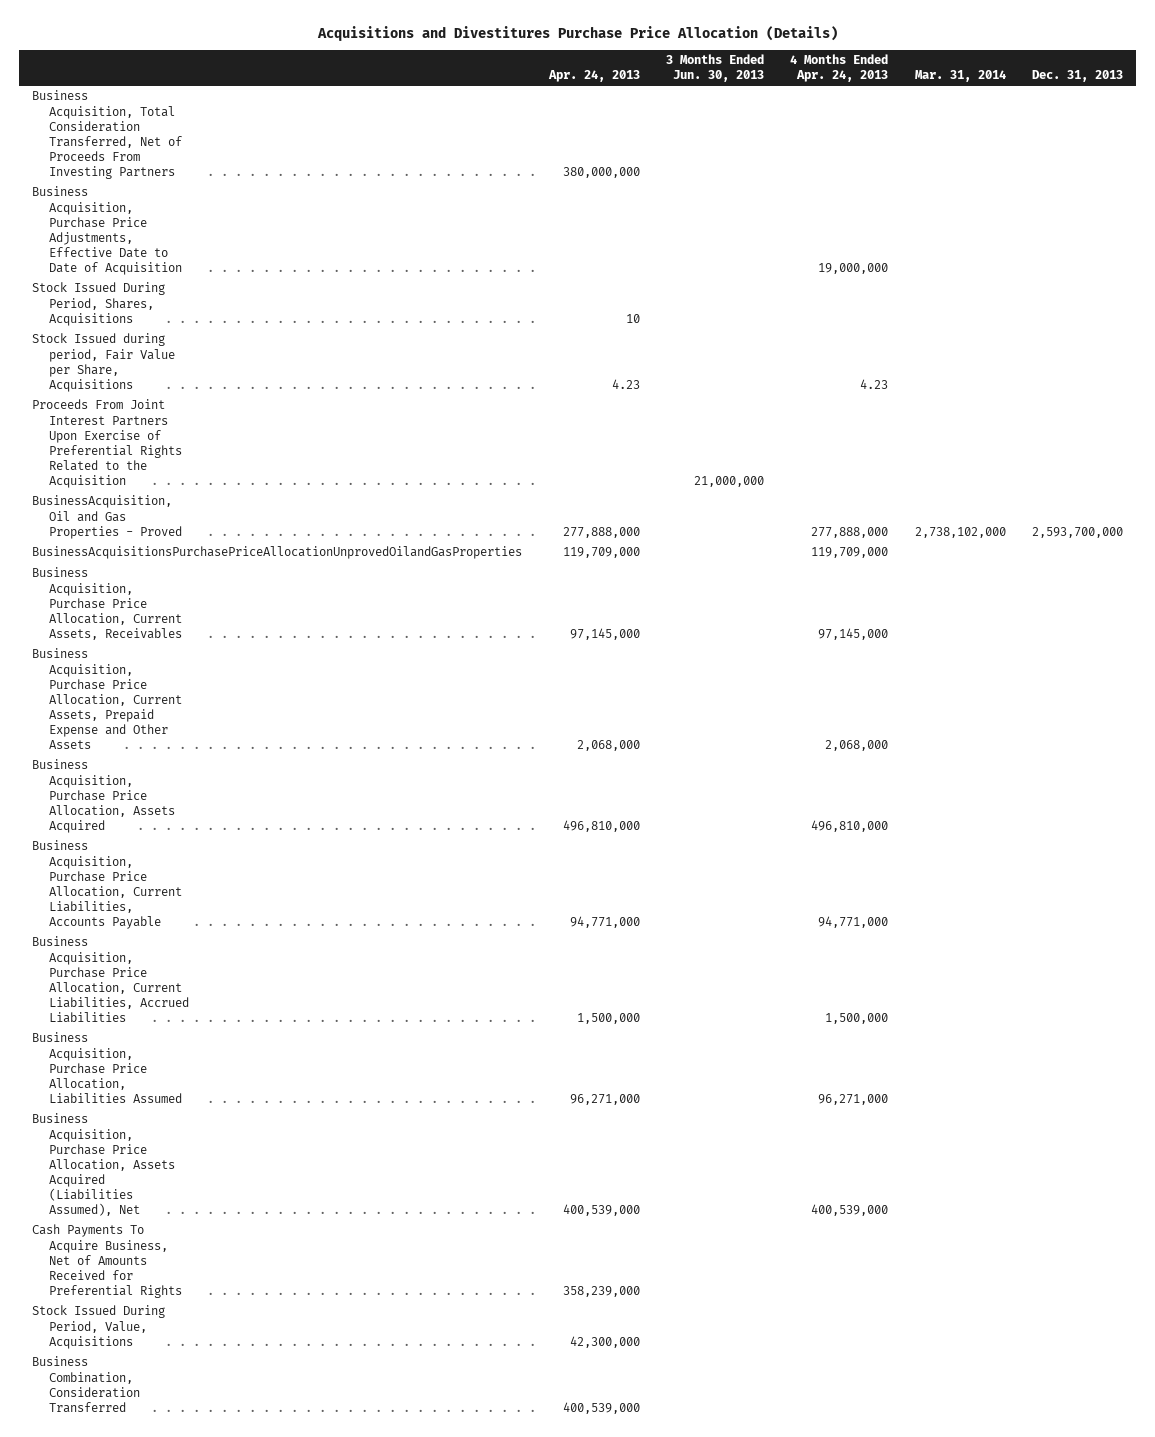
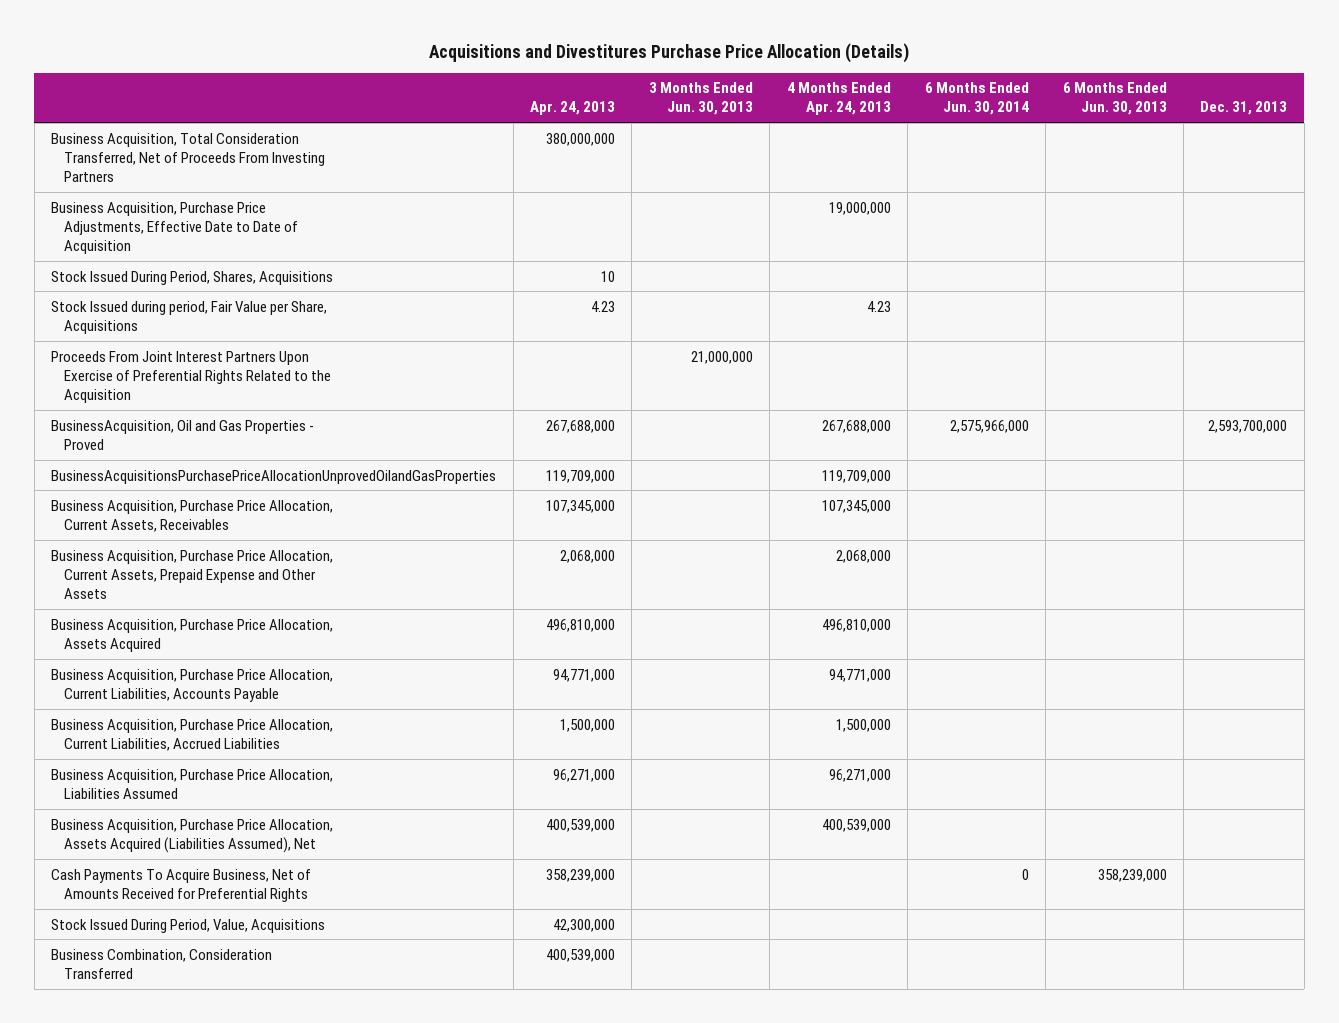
[914,70,1006,83] Mar. 31, 2014 -> none
none -> [924,82,1029,116] 6 Months Ended Jun. 30, 2014
none -> [1062,82,1167,116] 6 Months Ended Jun. 30, 2013
[562,526,640,538] 277,888,000 -> [545,419,615,433] 267,688,000
[811,526,889,538] 277,888,000 -> [821,419,891,433] 267,688,000
[569,627,640,640] 97,145,000 -> [545,499,615,513] 107,345,000
[818,627,889,640] 97,145,000 -> [821,499,891,513] 107,345,000

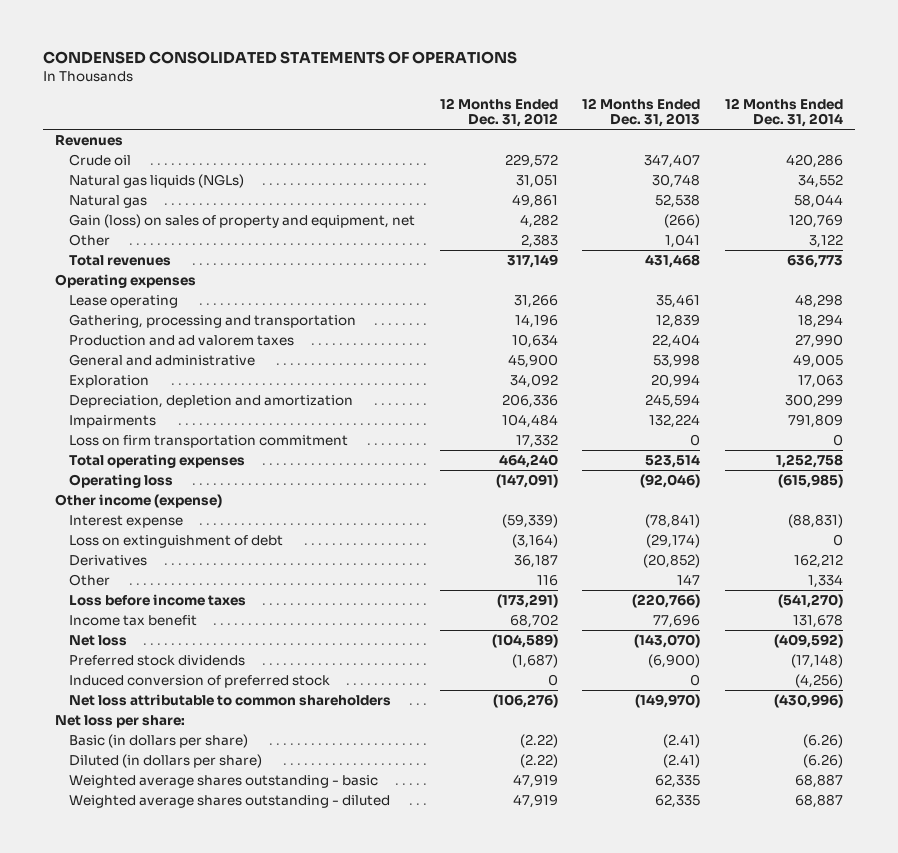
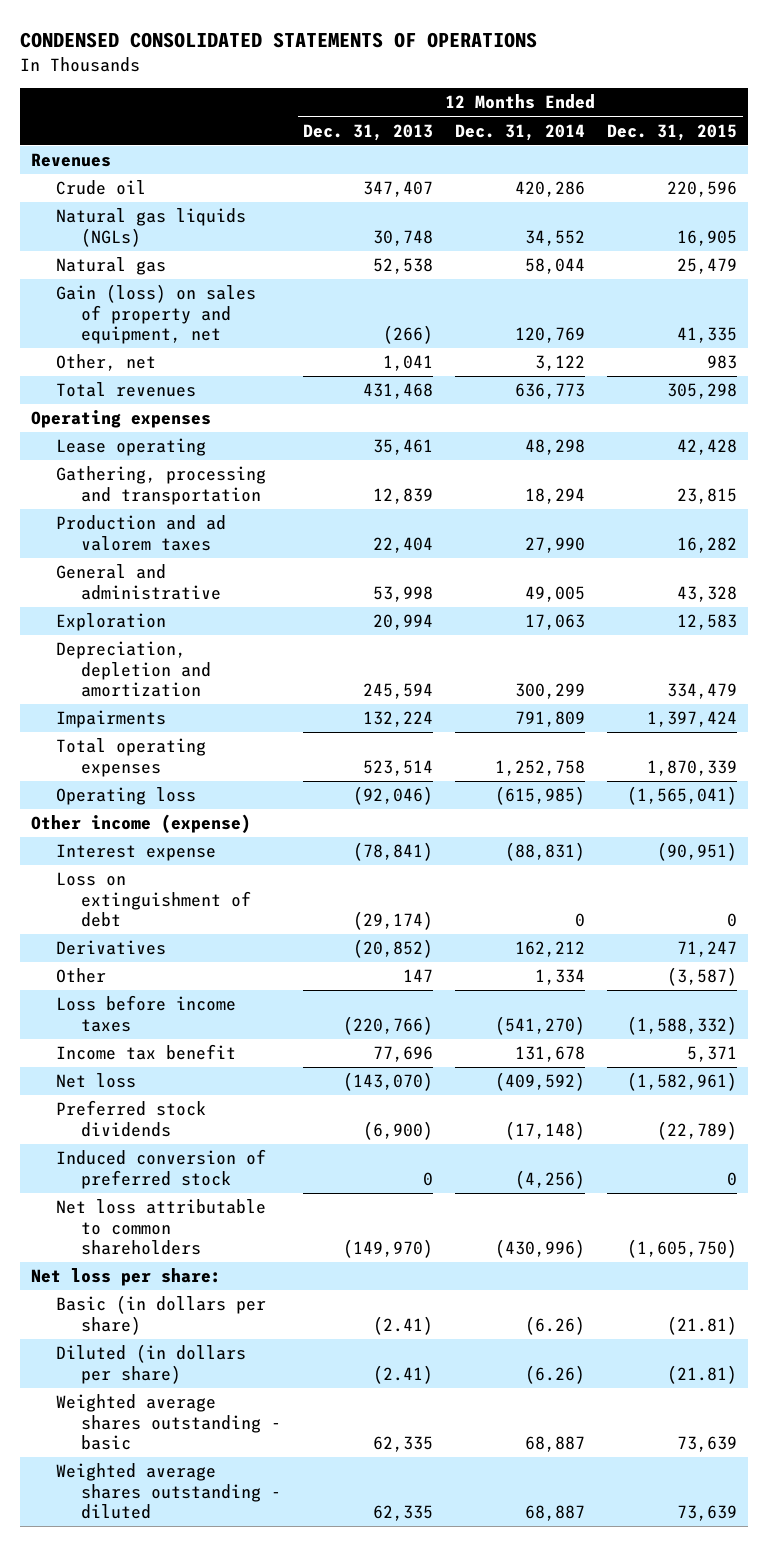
[439,98,558,128] 12 Months Ended Dec. 31, 2012 -> none
none -> [607,123,738,141] Dec. 31, 2015
[68,233,110,246] Other -> [56,354,157,372] Other, net
[68,434,348,448] Loss on firm transportation commitment -> none

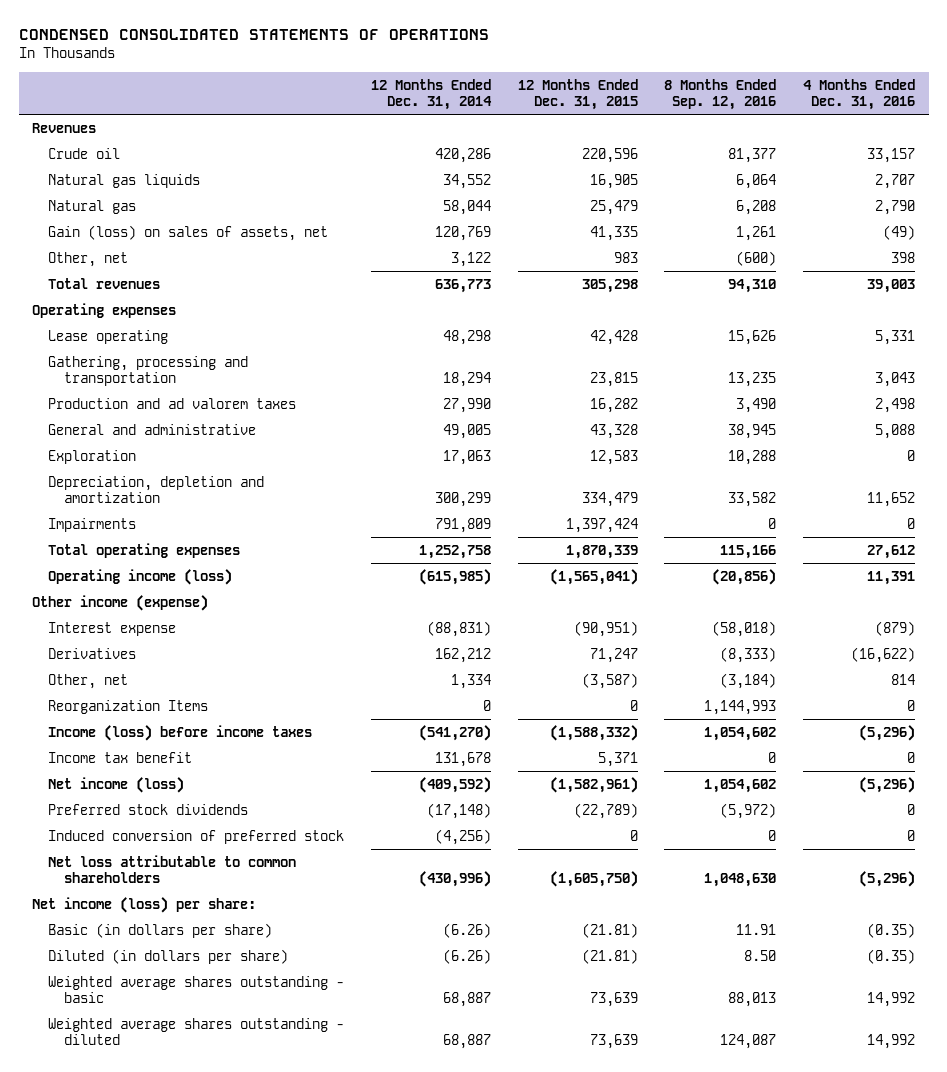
[303,123,434,141] Dec. 31, 2013 -> none
none -> [664,78,777,110] 8 Months Ended Sep. 12, 2016
none -> [803,78,916,110] 4 Months Ended Dec. 31, 2016
[56,208,247,247] Natural gas liquids (NGLs) -> [47,173,200,188] Natural gas liquids
[56,284,257,345] Gain (loss) on sales of property and equipment, net -> [47,224,328,241] Gain (loss) on sales of assets, net
[56,787,197,806] Operating loss -> [47,568,232,585] Operating income (loss)
[56,872,252,928] Loss on extinguishment of debt -> none
[56,968,107,984] Other -> [47,673,128,689] Other, net
none -> [47,699,208,714] Reorganization Items
[56,995,237,1032] Loss before income taxes -> [47,724,312,741] Income (loss) before income taxes
[56,1073,137,1089] Net loss -> [47,776,184,793] Net income (loss)
[30,1268,221,1287] Net loss per share: -> [32,896,257,913] Net income (loss) per share:

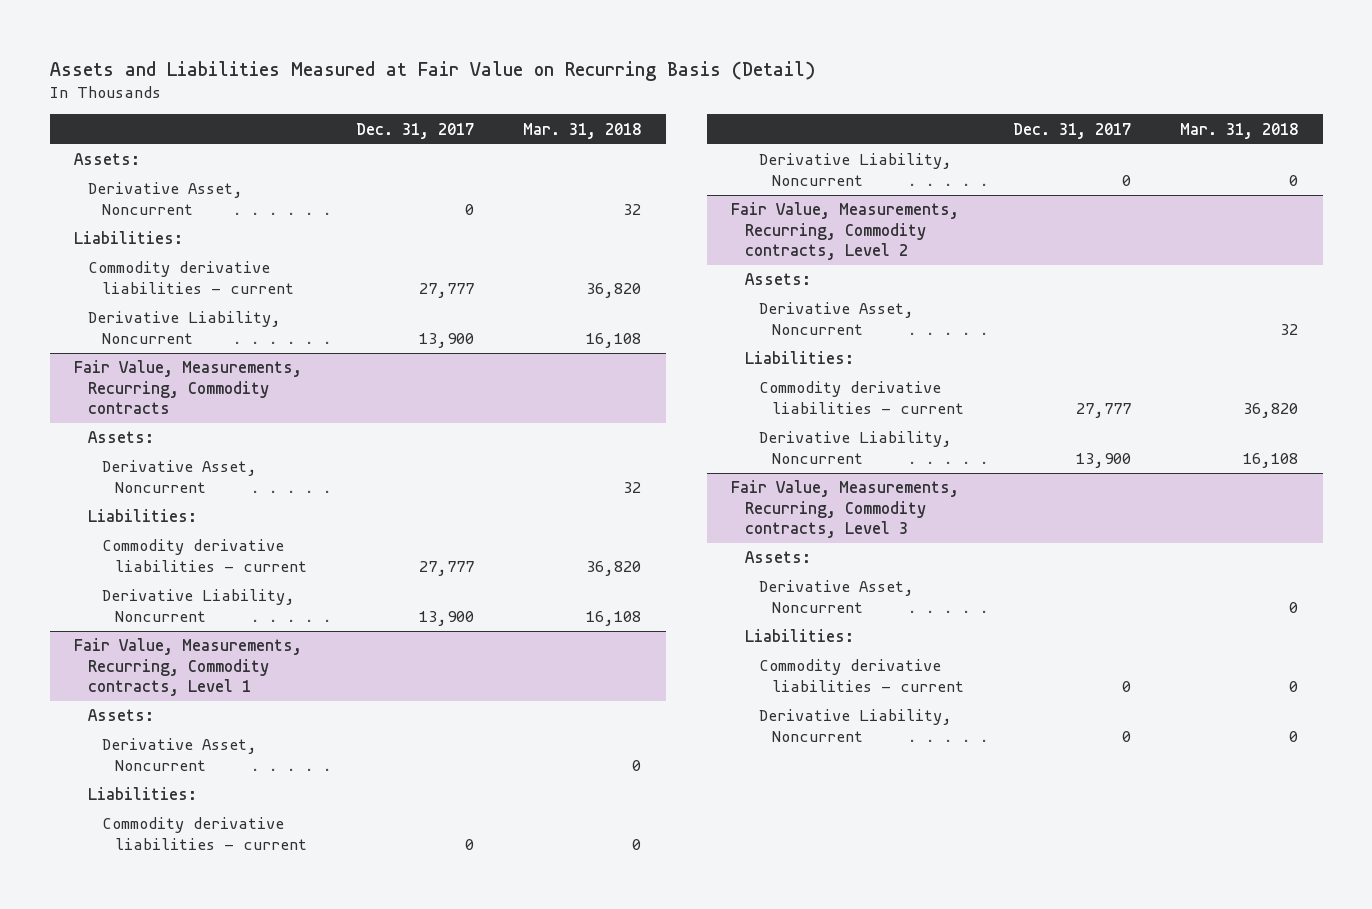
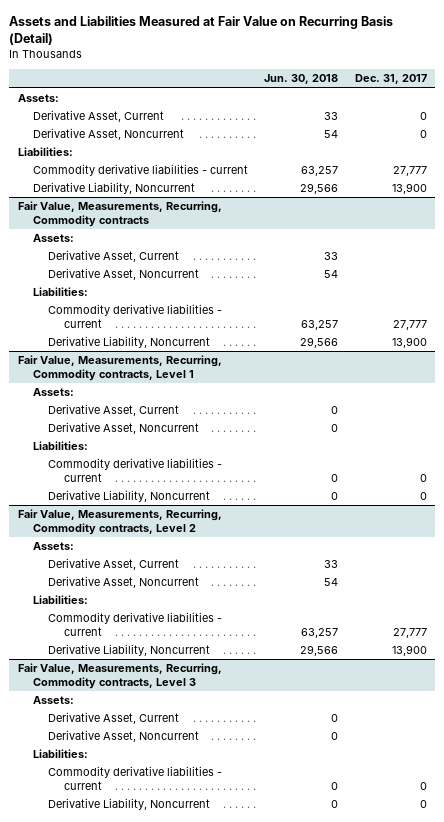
[523,122,642,139] Mar. 31, 2018 -> none
none -> [264,74,339,85] Jun. 30, 2018
none -> [32,110,164,123] Derivative Asset, Current
none -> [48,250,180,263] Derivative Asset, Current
none -> [48,404,180,417] Derivative Asset, Current
none -> [48,558,180,571] Derivative Asset, Current
none -> [48,712,180,725] Derivative Asset, Current

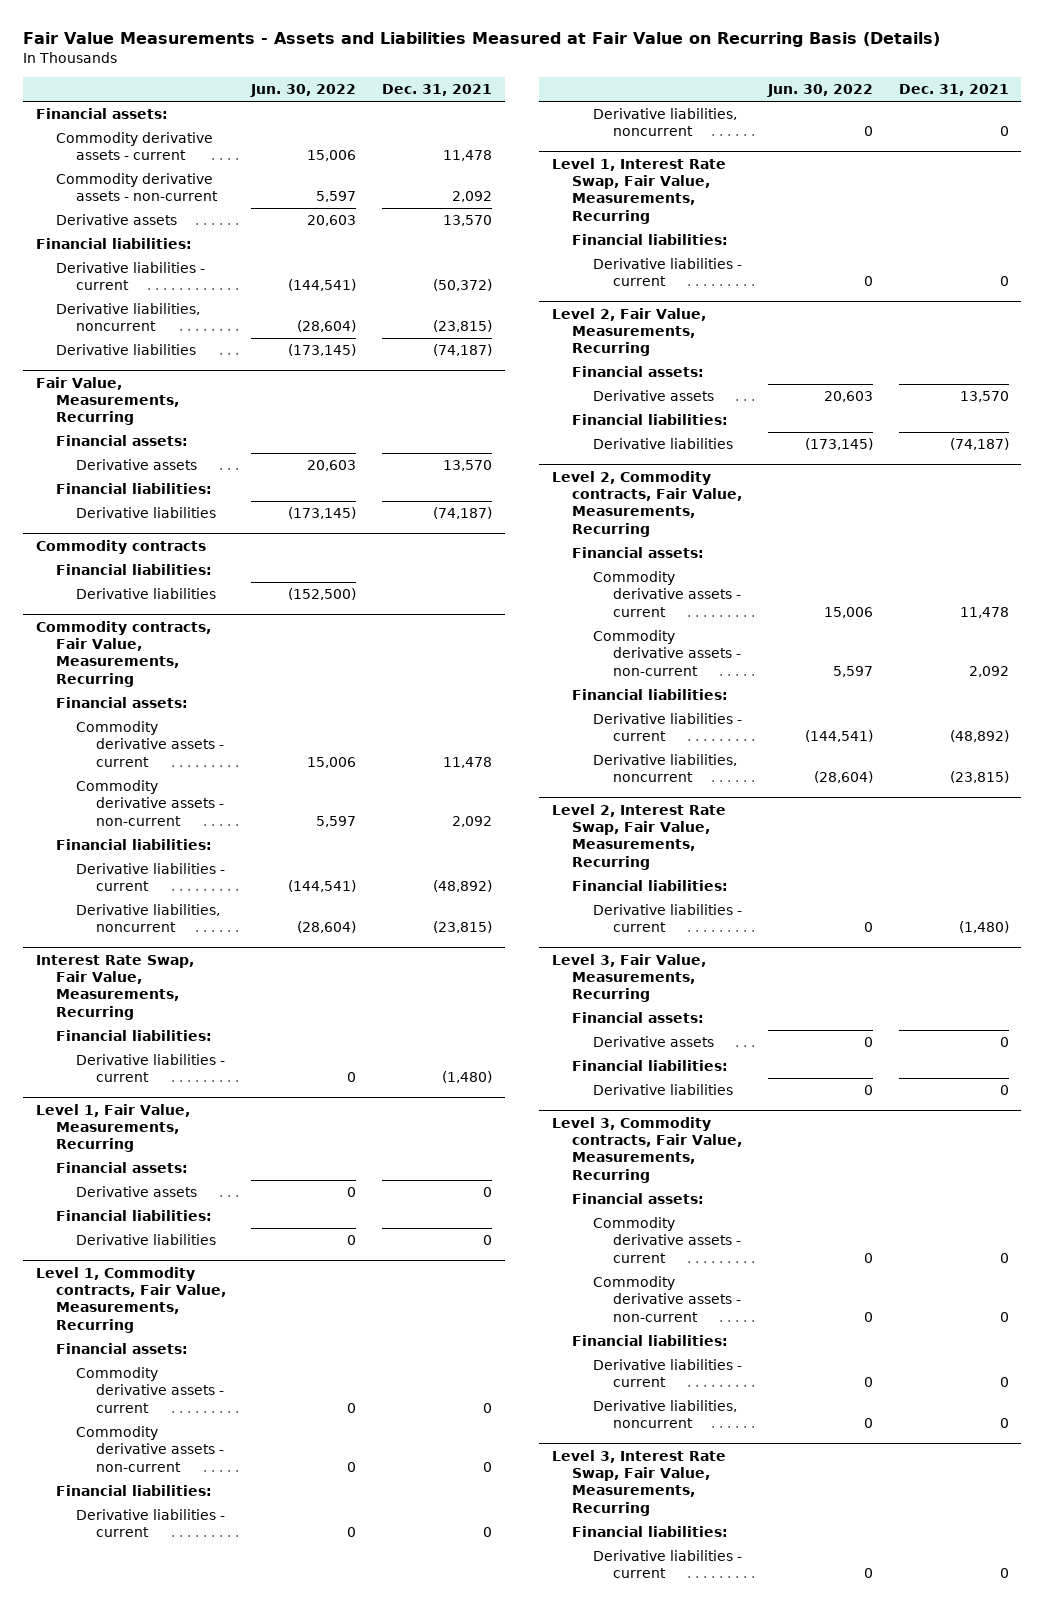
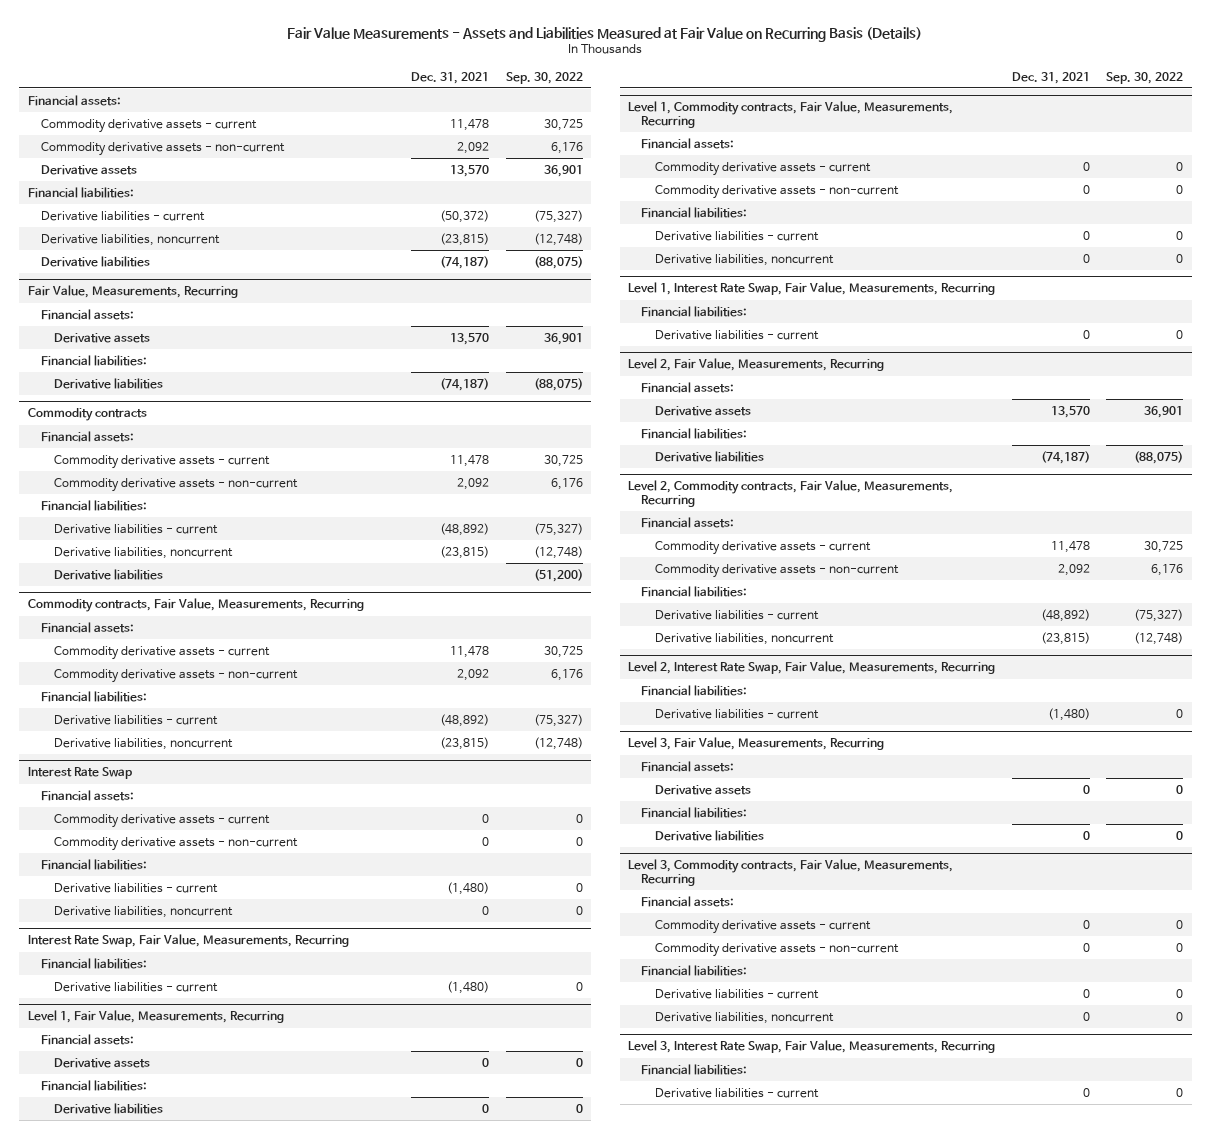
[250,84,357,98] Jun. 30, 2022 -> none
none -> [505,71,583,84] Sep. 30, 2022
none -> [40,430,134,442] Financial assets:
none -> [53,454,270,469] Commodity derivative assets - current
none -> [53,477,298,492] Commodity derivative assets - non-current
none -> [53,523,218,534] Derivative liabilities - current
none -> [53,546,233,559] Derivative liabilities, noncurrent
none -> [27,767,132,780] Interest Rate Swap
none -> [40,789,134,801] Financial assets:
none -> [53,813,270,828] Commodity derivative assets - current
none -> [53,836,298,851] Commodity derivative assets - non-current
none -> [40,858,147,870] Financial liabilities:
none -> [53,882,218,893] Derivative liabilities - current
none -> [53,905,233,918] Derivative liabilities, noncurrent

